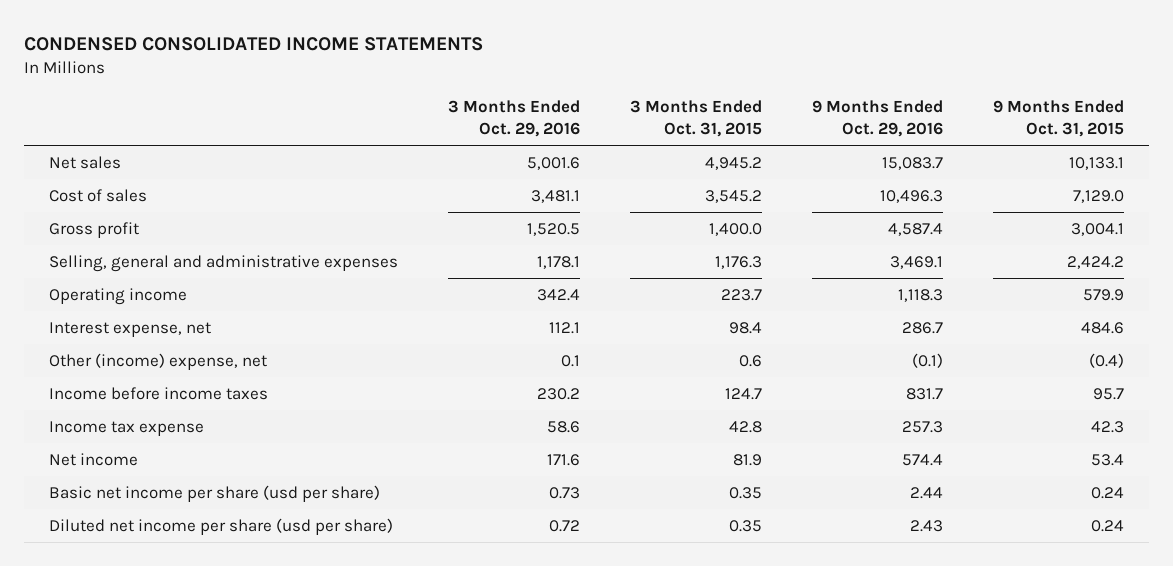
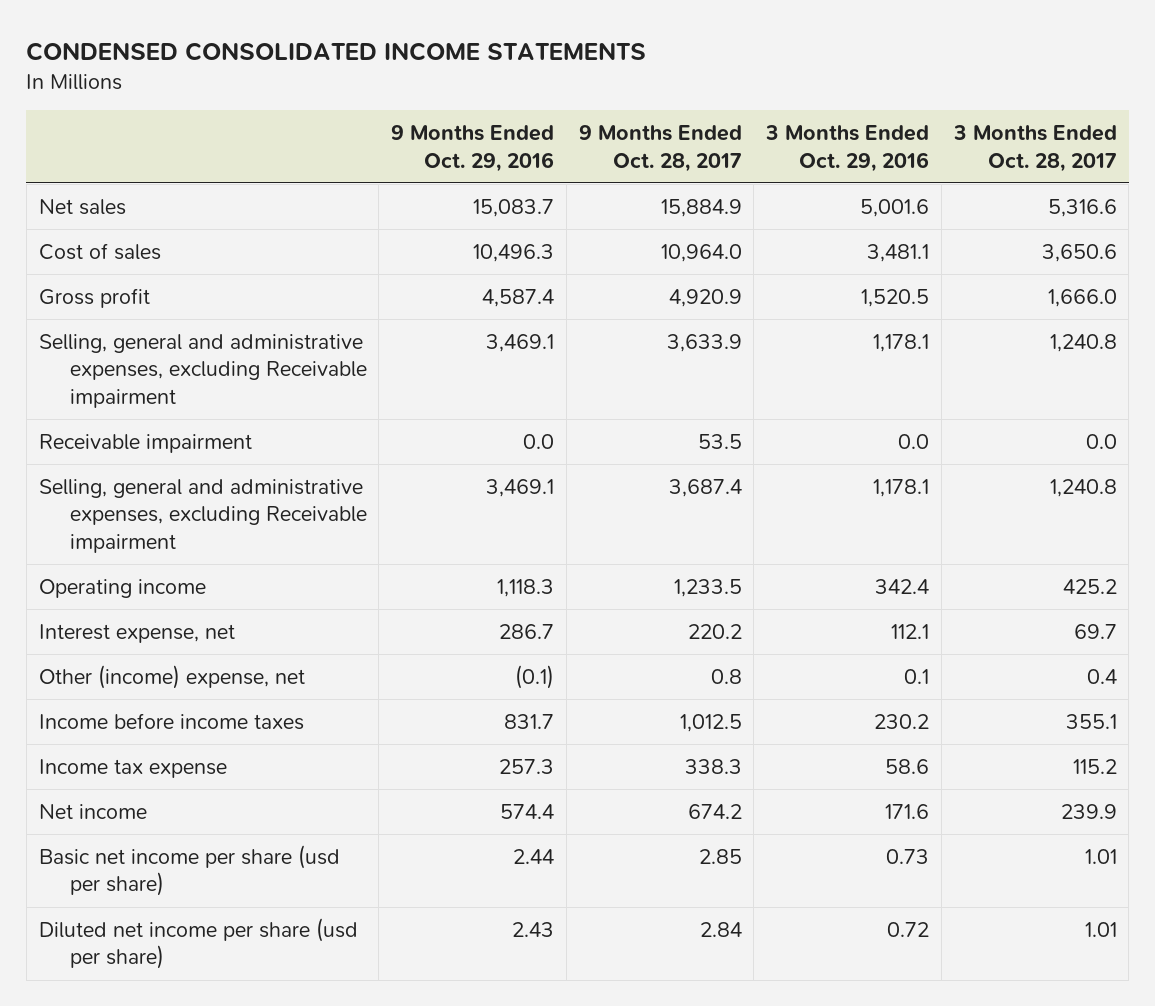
[630,100,763,137] 3 Months Ended Oct. 31, 2015 -> none
[993,100,1125,137] 9 Months Ended Oct. 31, 2015 -> none
none -> [578,124,742,172] 9 Months Ended Oct. 28, 2017
none -> [952,124,1117,172] 3 Months Ended Oct. 28, 2017
none -> [38,333,367,409] Selling, general and administrative expenses, excluding Receivable impairment
none -> [38,433,252,453] Receivable impairment
[49,255,399,273] Selling, general and administrative expenses -> [38,478,367,554] Selling, general and administrative expenses, excluding Receivable impairment

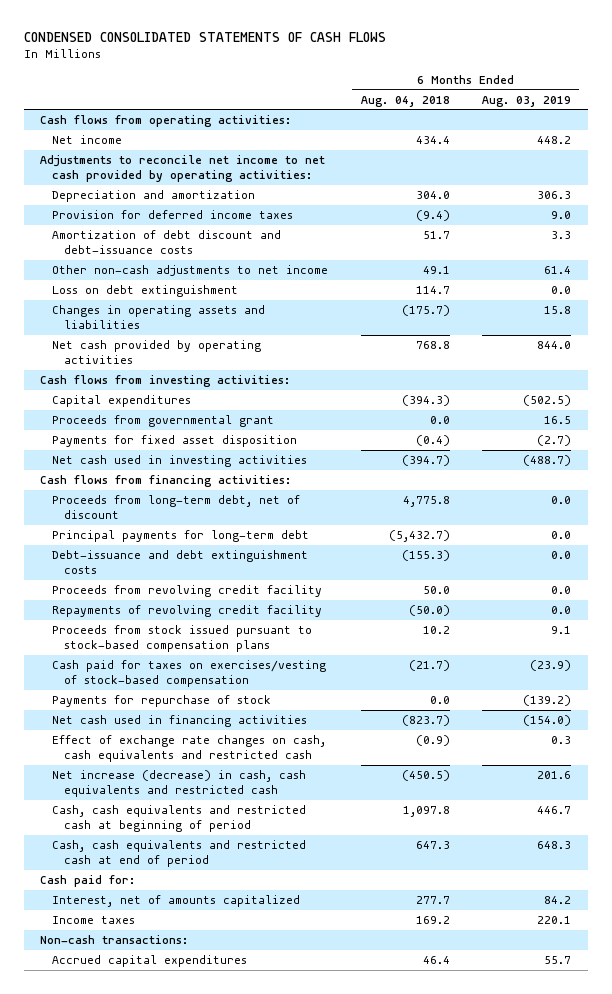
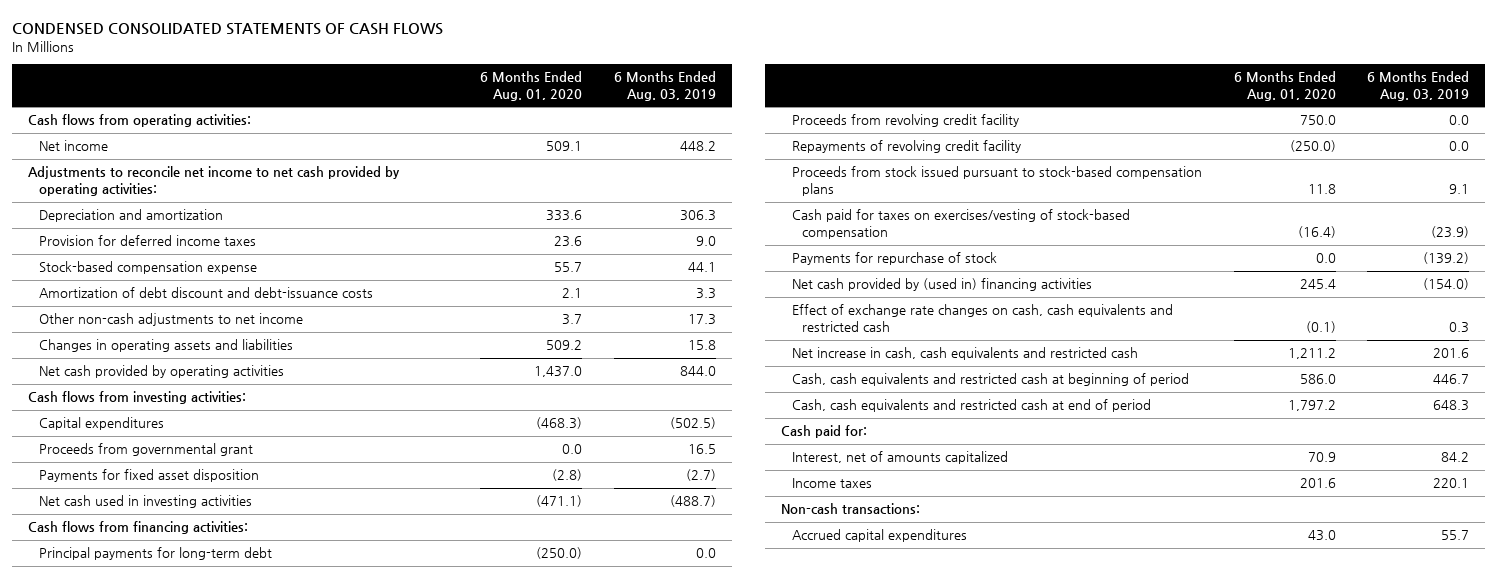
[360,95,450,107] Aug. 04, 2018 -> none
none -> [480,71,583,102] 6 Months Ended Aug. 01, 2020
none -> [38,261,257,275] Stock-based compensation expense
[52,284,239,297] Loss on debt extinguishment -> none
[544,265,572,274] 61.4 -> [688,314,717,326] 17.3
[52,494,301,519] Proceeds from long-term debt, net of discount -> none
[52,549,309,574] Debt-issuance and debt extinguishment costs -> none
[52,714,308,727] Net cash used in financing activities -> [791,278,1092,292] Net cash provided by (used in) financing activities
[52,769,307,797] Net increase (decrease) in cash, cash equivalents and restricted cash -> [791,347,1138,361] Net increase in cash, cash equivalents and restricted cash

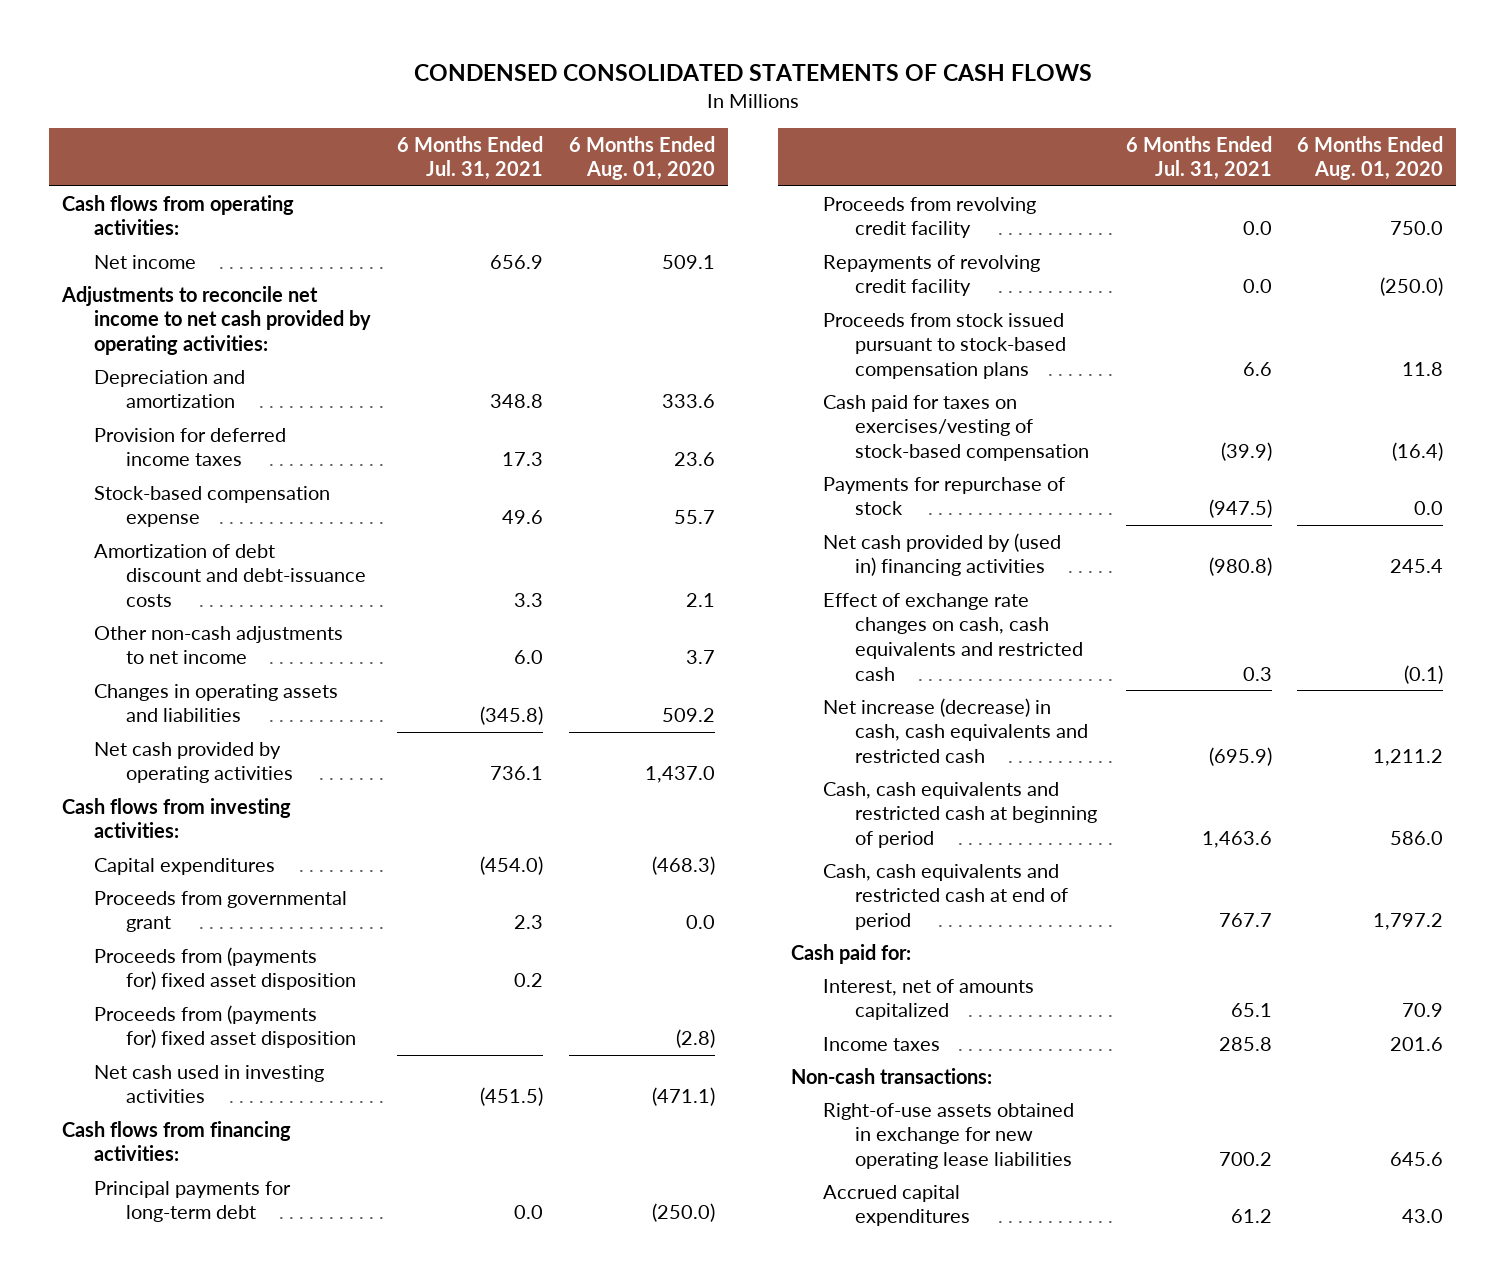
[614,71,717,102] 6 Months Ended Aug. 03, 2019 -> none
none -> [397,135,544,181] 6 Months Ended Jul. 31, 2021
none -> [94,946,357,991] Proceeds from (payments for) fixed asset disposition
[38,469,259,483] Payments for fixed asset disposition -> [94,1004,357,1049] Proceeds from (payments for) fixed asset disposition
[791,347,1138,361] Net increase in cash, cash equivalents and restricted cash -> [822,697,1088,764] Net increase (decrease) in cash, cash equivalents and restricted cash
none -> [822,1102,1074,1170] Right-of-use assets obtained in exchange for new operating lease liabilities

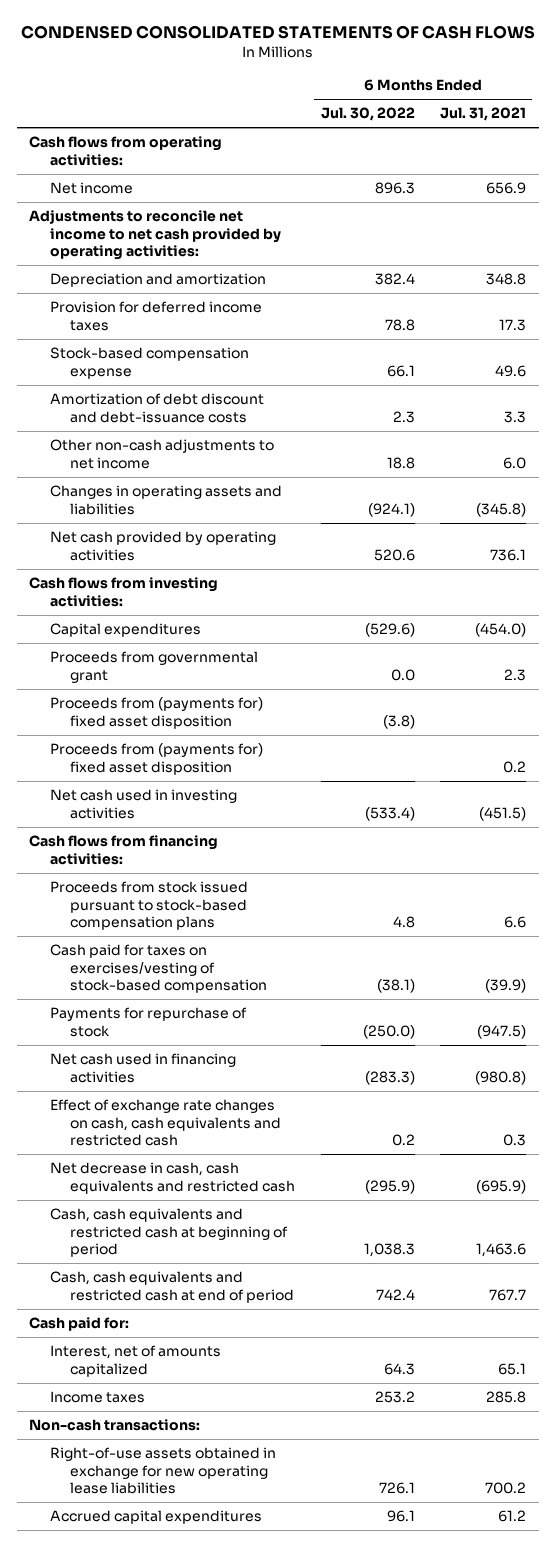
[568,135,715,181] 6 Months Ended Aug. 01, 2020 -> none
none -> [320,107,415,122] Jul. 30, 2022
[94,946,357,991] Proceeds from (payments for) fixed asset disposition -> [49,743,263,775] Proceeds from (payments for) fixed asset disposition
[94,1180,292,1223] Principal payments for long-term debt -> none
[822,196,1036,239] Proceeds from revolving credit facility -> none
[822,254,1040,297] Repayments of revolving credit facility -> none
[822,532,1061,577] Net cash provided by (used in) financing activities -> [49,1053,236,1083] Net cash used in financing activities
[822,697,1088,764] Net increase (decrease) in cash, cash equivalents and restricted cash -> [49,1162,296,1194] Net decrease in cash, cash equivalents and restricted cash

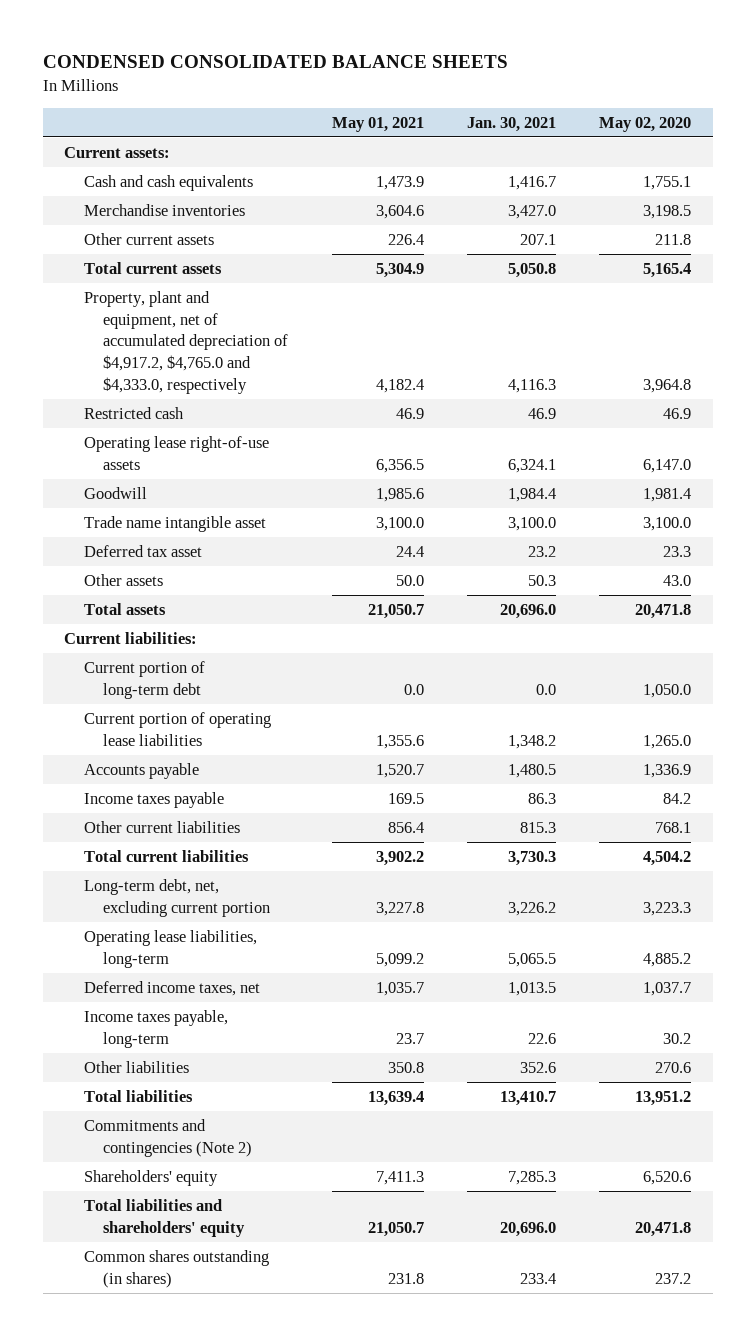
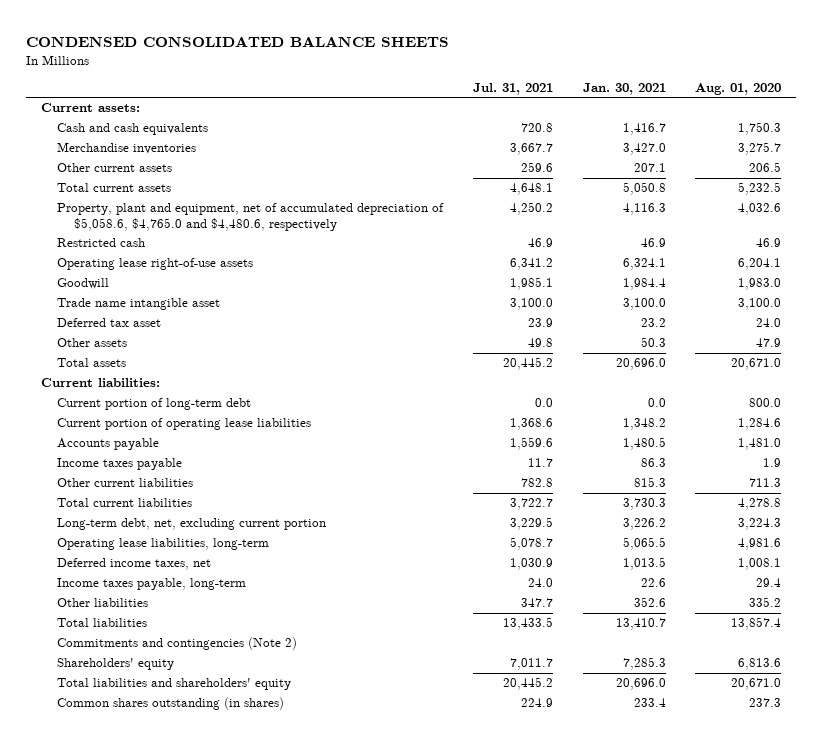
[331,116,424,132] May 01, 2021 -> none
[599,116,692,132] May 02, 2020 -> none
none -> [472,83,553,96] Jul. 31, 2021
none -> [695,83,782,96] Aug. 01, 2020
[83,290,289,394] Property, plant and equipment, net of accumulated depreciation of $4,917.2, $4,765.0 and $4,333.0, respectively -> [57,203,445,231] Property, plant and equipment, net of accumulated depreciation of $5,058.6, $4,765.0 and $4,480.6, respectively

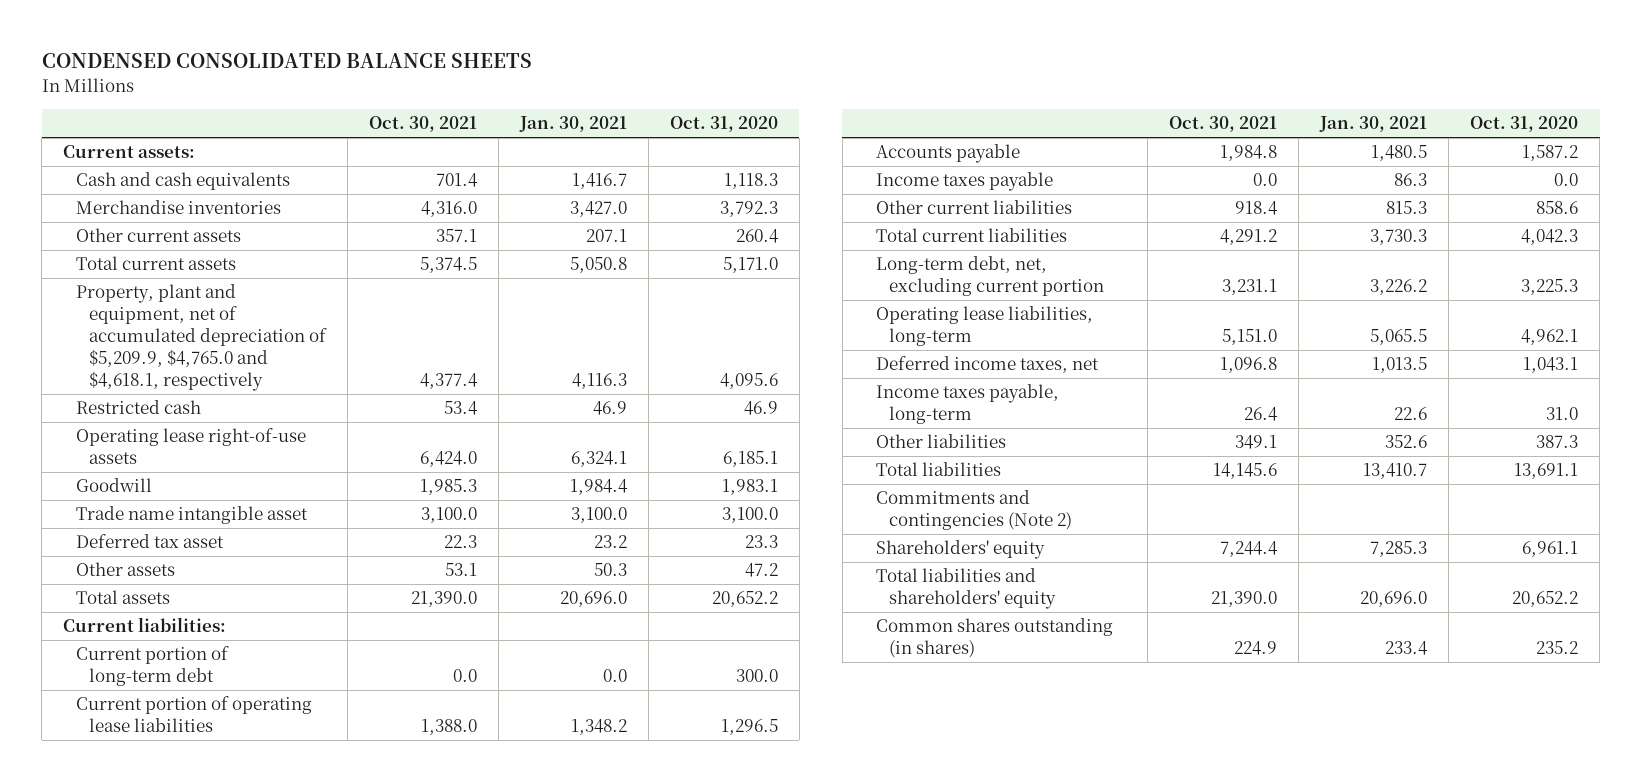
[472,83,553,96] Jul. 31, 2021 -> none
[695,83,782,96] Aug. 01, 2020 -> none
none -> [368,116,477,133] Oct. 30, 2021
none -> [669,116,778,133] Oct. 31, 2020
[57,203,445,231] Property, plant and equipment, net of accumulated depreciation of $5,058.6, $4,765.0 and $4,480.6, respectively -> [76,284,327,391] Property, plant and equipment, net of accumulated depreciation of $5,209.9, $4,765.0 and $4,618.1, respectively

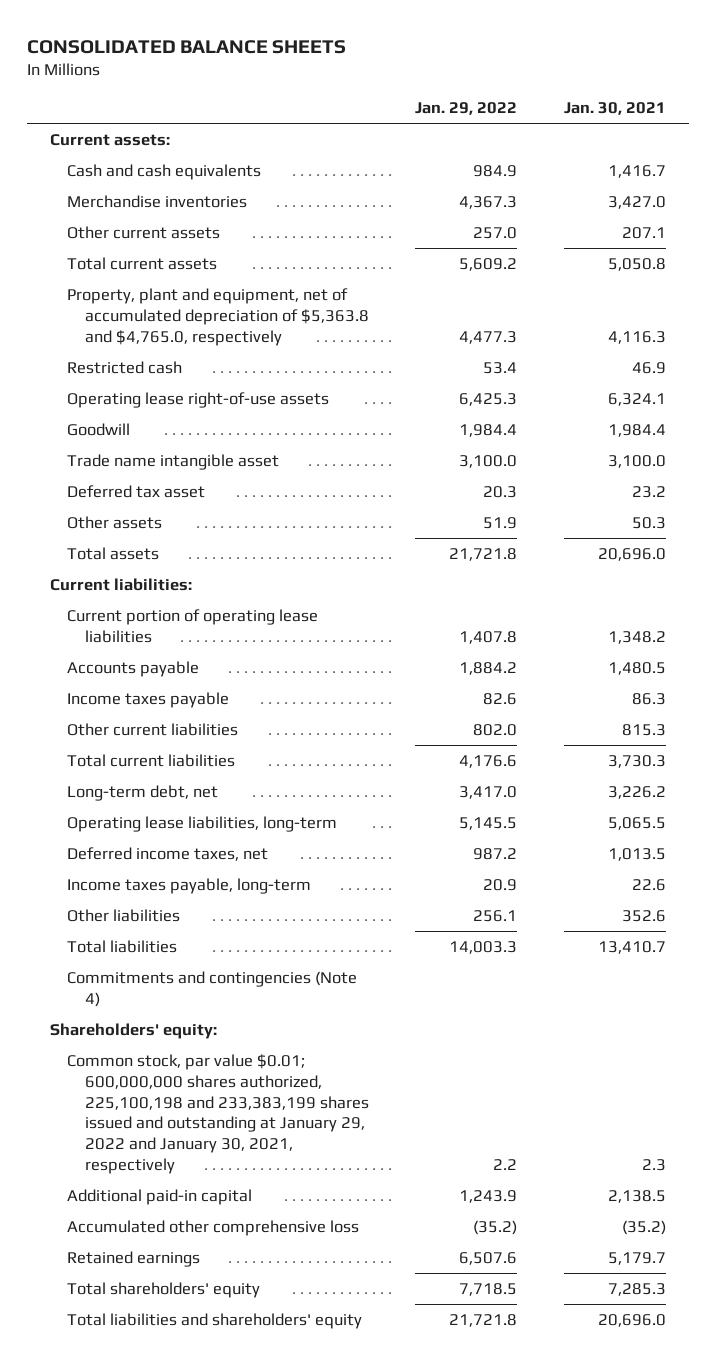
[41,53,532,69] CONDENSED CONSOLIDATED BALANCE SHEETS -> [26,39,346,54] CONSOLIDATED BALANCE SHEETS
[368,116,477,133] Oct. 30, 2021 -> none
[669,116,778,133] Oct. 31, 2020 -> none
none -> [415,102,518,116] Jan. 29, 2022
[76,284,327,391] Property, plant and equipment, net of accumulated depreciation of $5,209.9, $4,765.0 and $4,618.1, respectively -> [67,288,370,346] Property, plant and equipment, net of accumulated depreciation of $5,363.8 and $4,765.0, respectively
[76,646,230,687] Current portion of long-term debt -> none
[876,256,1105,297] Long-term debt, net, excluding current portion -> [67,785,219,802] Long-term debt, net
[876,490,1073,531] Commitments and contingencies (Note 2) -> [67,971,358,1007] Commitments and contingencies (Note 4)
none -> [49,1023,217,1040] Shareholders' equity:
none -> [67,1054,370,1175] Common stock, par value $0.01; 600,000,000 shares authorized, 225,100,198 and 233,383,199 shares issued and outstanding at January 29, 2022 and January 30, 2021, respectively
none -> [67,1189,253,1206] Additional paid-in capital
none -> [67,1220,360,1237] Accumulated other comprehensive loss
none -> [67,1251,201,1268] Retained earnings
[876,540,1046,560] Shareholders' equity -> [67,1282,261,1299] Total shareholders' equity
[876,618,1114,659] Common shares outstanding (in shares) -> none

